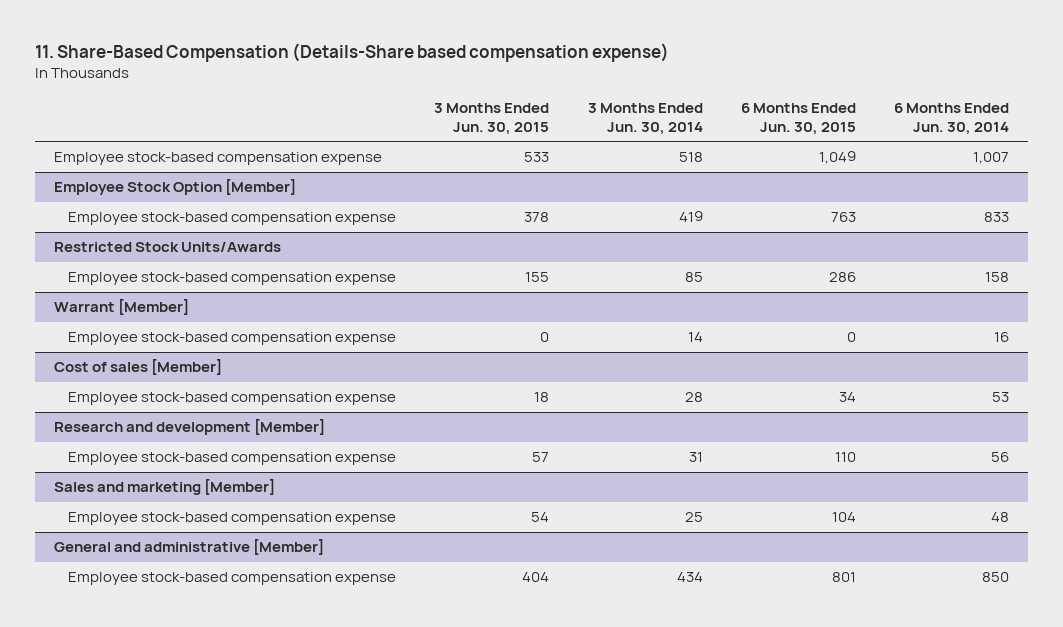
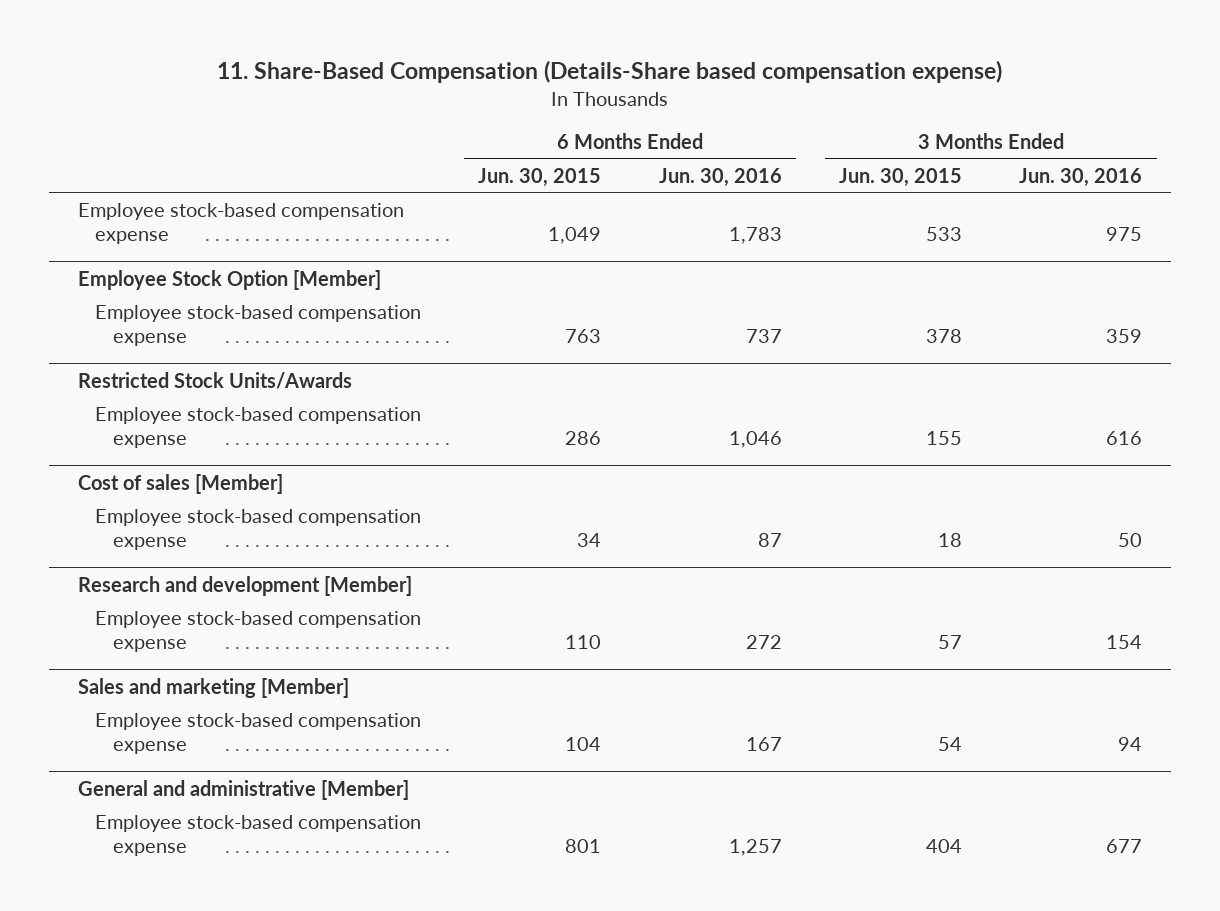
[587,103,703,135] 3 Months Ended Jun. 30, 2014 -> none
[894,103,1010,135] 6 Months Ended Jun. 30, 2014 -> none
none -> [658,167,782,187] Jun. 30, 2016
none -> [1019,167,1143,187] Jun. 30, 2016
[53,299,189,316] Warrant [Member] -> none
[67,332,396,346] Employee stock-based compensation expense -> none

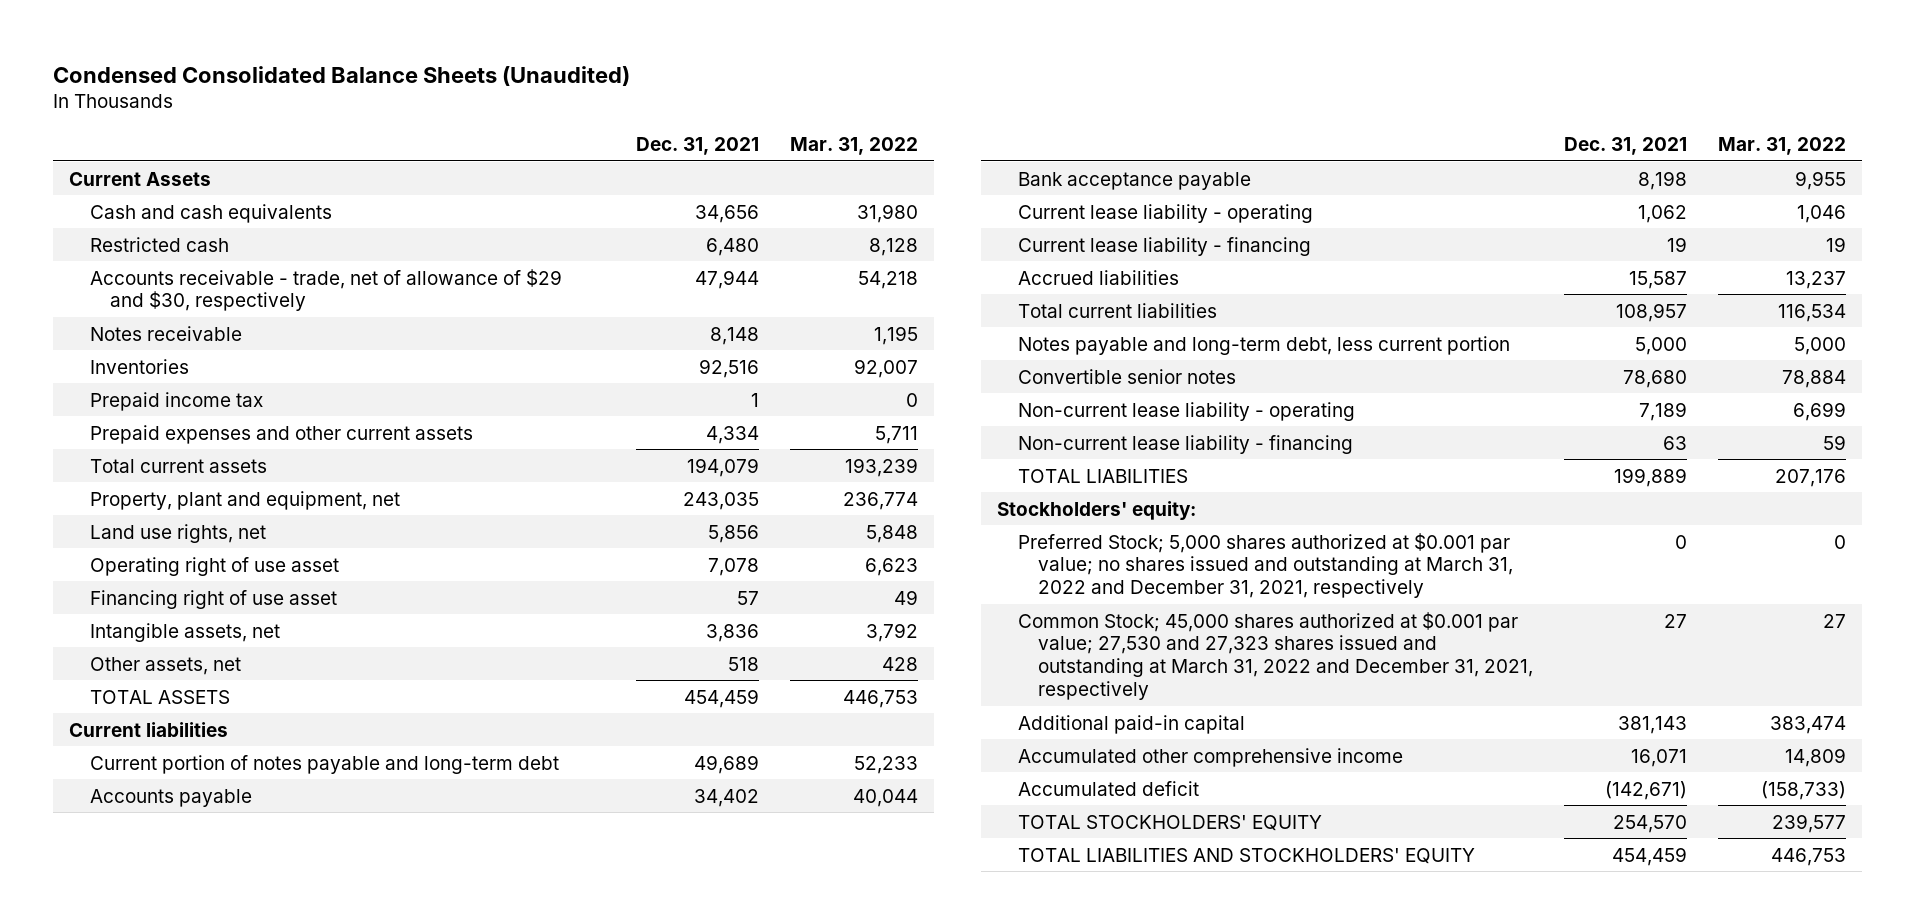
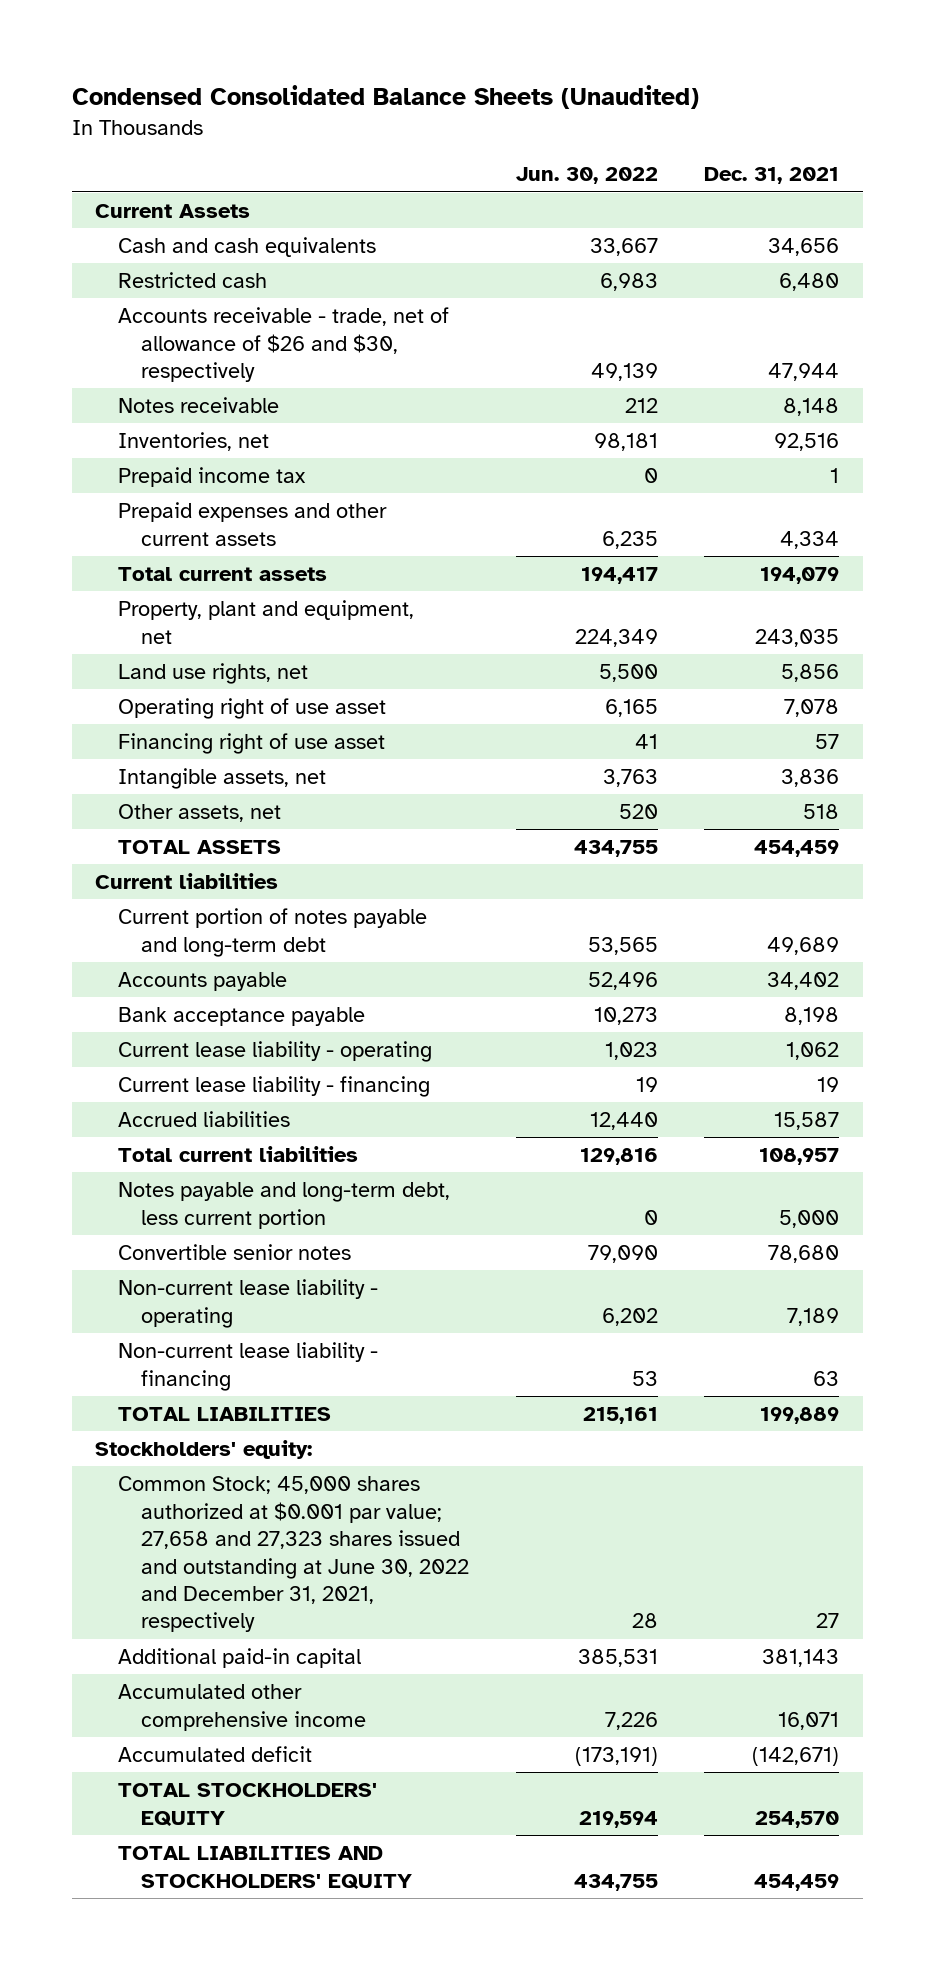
[790,137,919,156] Mar. 31, 2022 -> none
none -> [515,167,658,185] Jun. 30, 2022
[89,268,562,312] Accounts receivable - trade, net of allowance of $29 and $30, respectively -> [118,307,450,383] Accounts receivable - trade, net of allowance of $26 and $30, respectively
[89,358,189,374] Inventories -> [118,432,270,452] Inventories, net
[1017,532,1514,599] Preferred Stock; 5,000 shares authorized at $0.001 par value; no shares issued and outstanding at March 31, 2022 and December 31, 2021, respectively -> none
[1017,611,1534,700] Common Stock; 45,000 shares authorized at $0.001 par value; 27,530 and 27,323 shares issued and outstanding at March 31, 2022 and December 31, 2021, respectively -> [118,1476,470,1633] Common Stock; 45,000 shares authorized at $0.001 par value; 27,658 and 27,323 shares issued and outstanding at June 30, 2022 and December 31, 2021, respectively

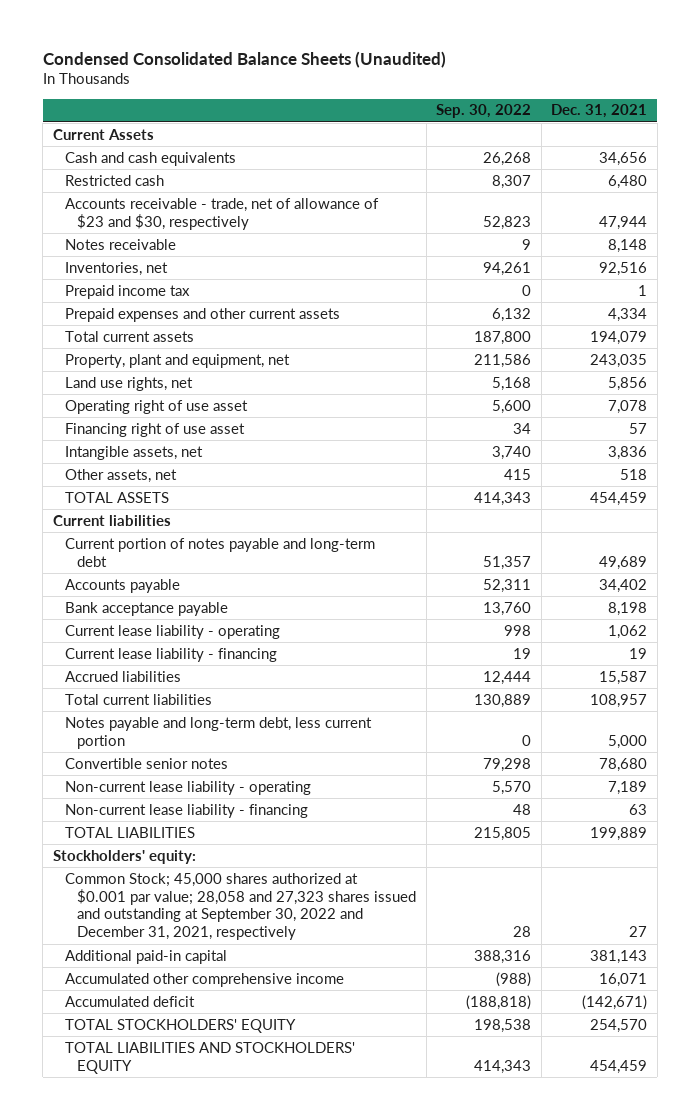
[515,167,658,185] Jun. 30, 2022 -> none
none -> [436,104,532,119] Sep. 30, 2022
[118,307,450,383] Accounts receivable - trade, net of allowance of $26 and $30, respectively -> [65,197,380,230] Accounts receivable - trade, net of allowance of $23 and $30, respectively
[118,1476,470,1633] Common Stock; 45,000 shares authorized at $0.001 par value; 27,658 and 27,323 shares issued and outstanding at June 30, 2022 and December 31, 2021, respectively -> [65,872,417,941] Common Stock; 45,000 shares authorized at $0.001 par value; 28,058 and 27,323 shares issued and outstanding at September 30, 2022 and December 31, 2021, respectively

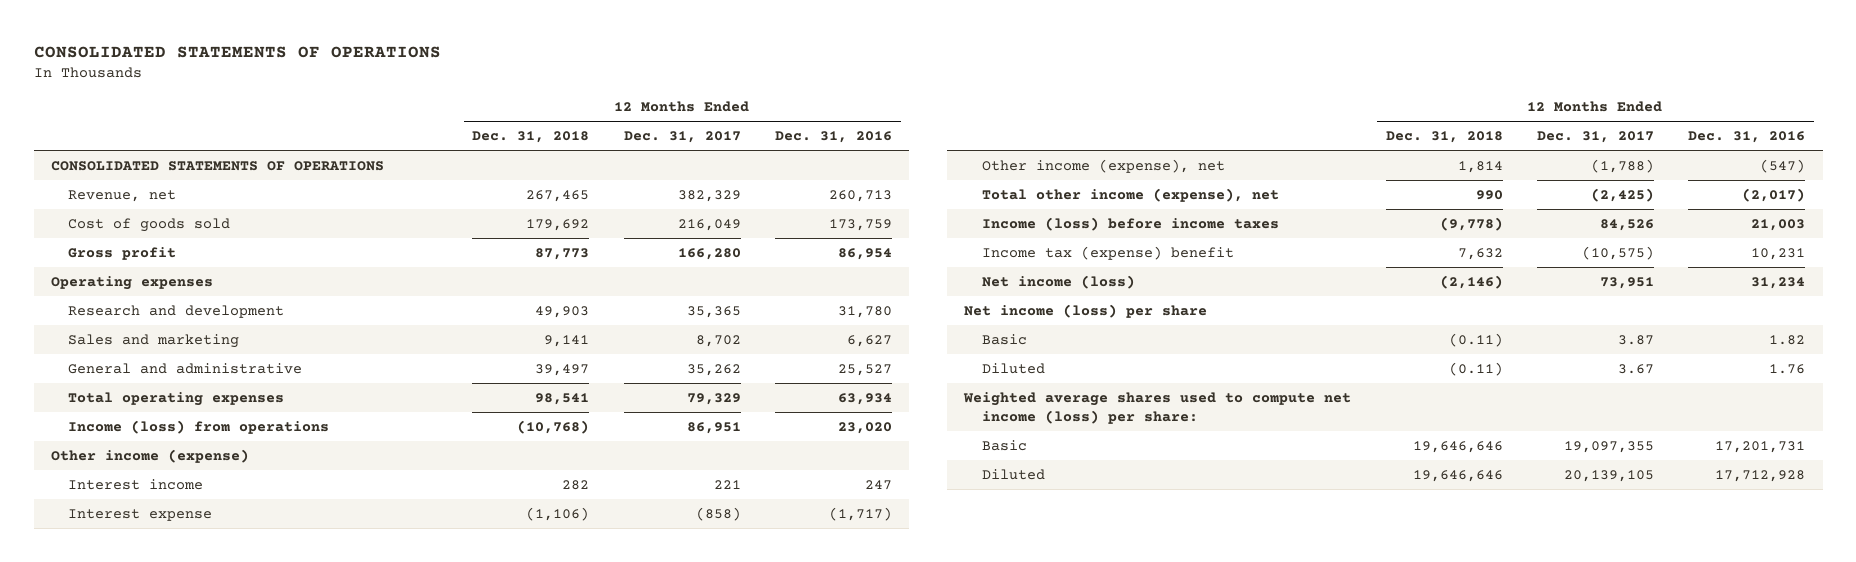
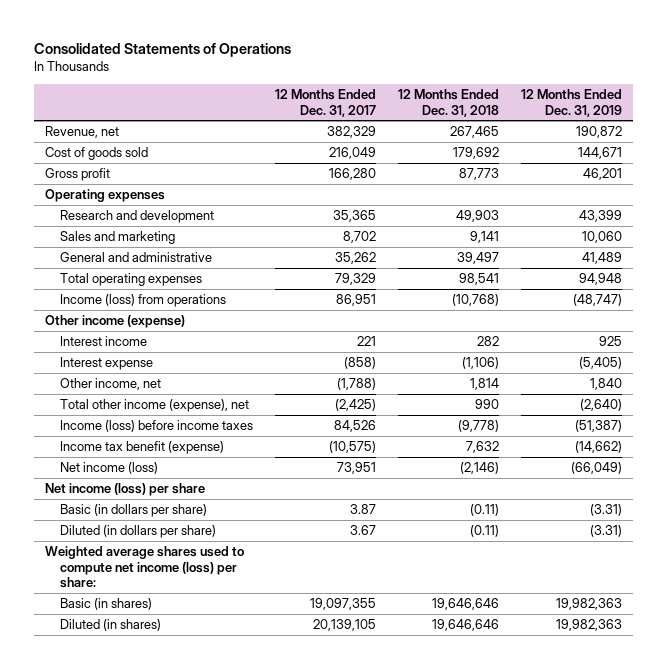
[33,46,441,59] CONSOLIDATED STATEMENTS OF OPERATIONS -> [34,42,292,57] Consolidated Statements of Operations
[775,131,893,144] Dec. 31, 2016 -> none
none -> [521,89,623,117] 12 Months Ended Dec. 31, 2019
[50,160,384,171] CONSOLIDATED STATEMENTS OF OPERATIONS -> none
[981,158,1225,173] Other income (expense), net -> [59,378,161,391] Other income, net
[981,245,1234,260] Income tax (expense) benefit -> [59,441,224,455] Income tax benefit (expense)
[981,333,1027,345] Basic -> [59,504,207,518] Basic (in dollars per share)
[981,362,1045,374] Diluted -> [59,525,216,539] Diluted (in dollars per share)
[981,439,1027,451] Basic -> [59,598,152,611] Basic (in shares)
[981,468,1045,480] Diluted -> [59,619,161,632] Diluted (in shares)

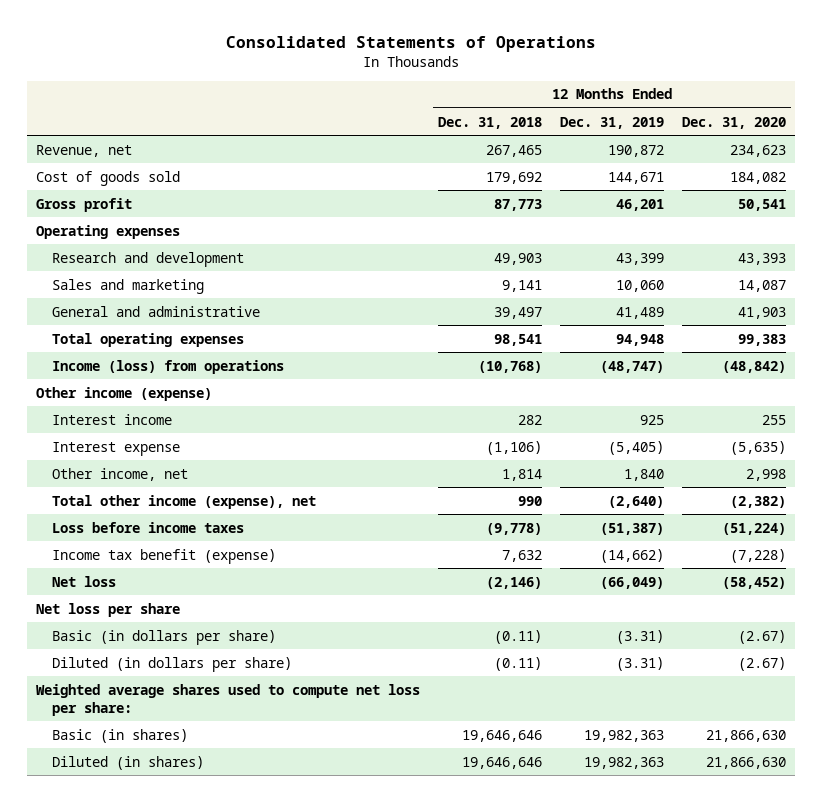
[274,89,376,117] 12 Months Ended Dec. 31, 2017 -> none
none -> [682,116,787,129] Dec. 31, 2020
[59,420,253,433] Income (loss) before income taxes -> [51,521,244,533] Loss before income taxes
[59,462,158,475] Net income (loss) -> [51,575,116,587] Net loss
[45,483,206,497] Net income (loss) per share -> [35,602,180,617] Net loss per share
[45,546,245,589] Weighted average shares used to compute net income (loss) per share: -> [35,683,420,716] Weighted average shares used to compute net loss per share:

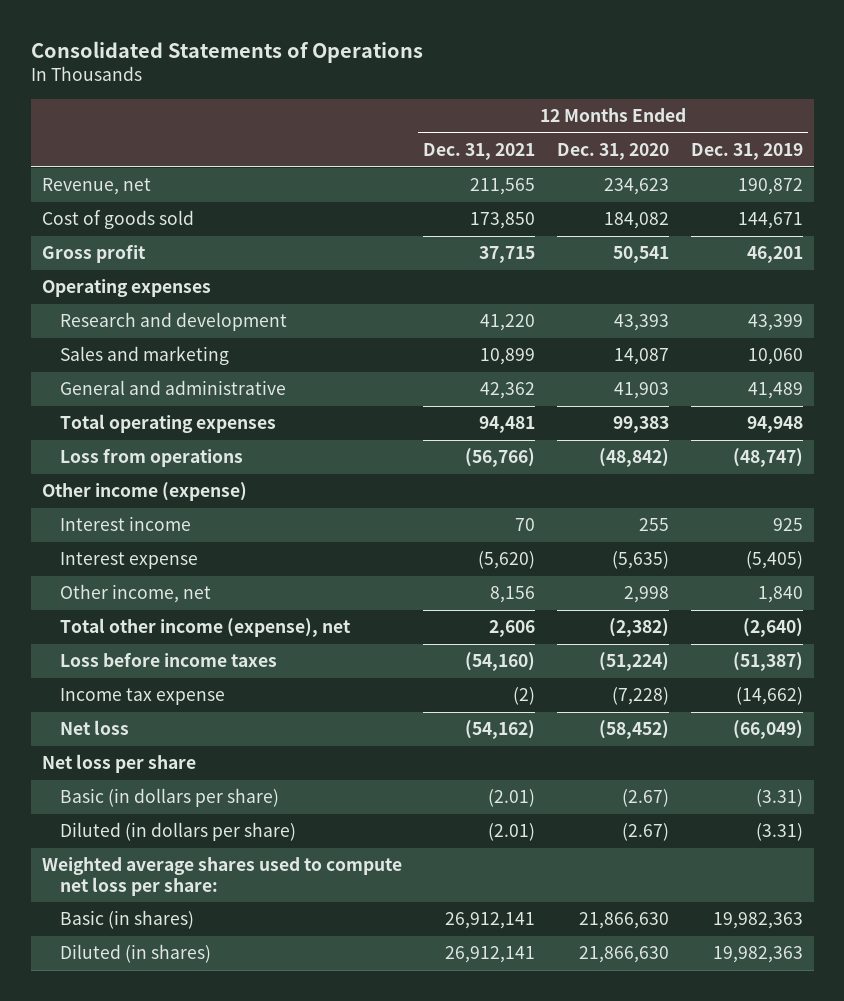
[437,116,542,129] Dec. 31, 2018 -> none
none -> [423,143,536,161] Dec. 31, 2021
[51,359,284,374] Income (loss) from operations -> [59,448,243,468] Loss from operations
[51,548,276,564] Income tax benefit (expense) -> [59,688,225,706] Income tax expense

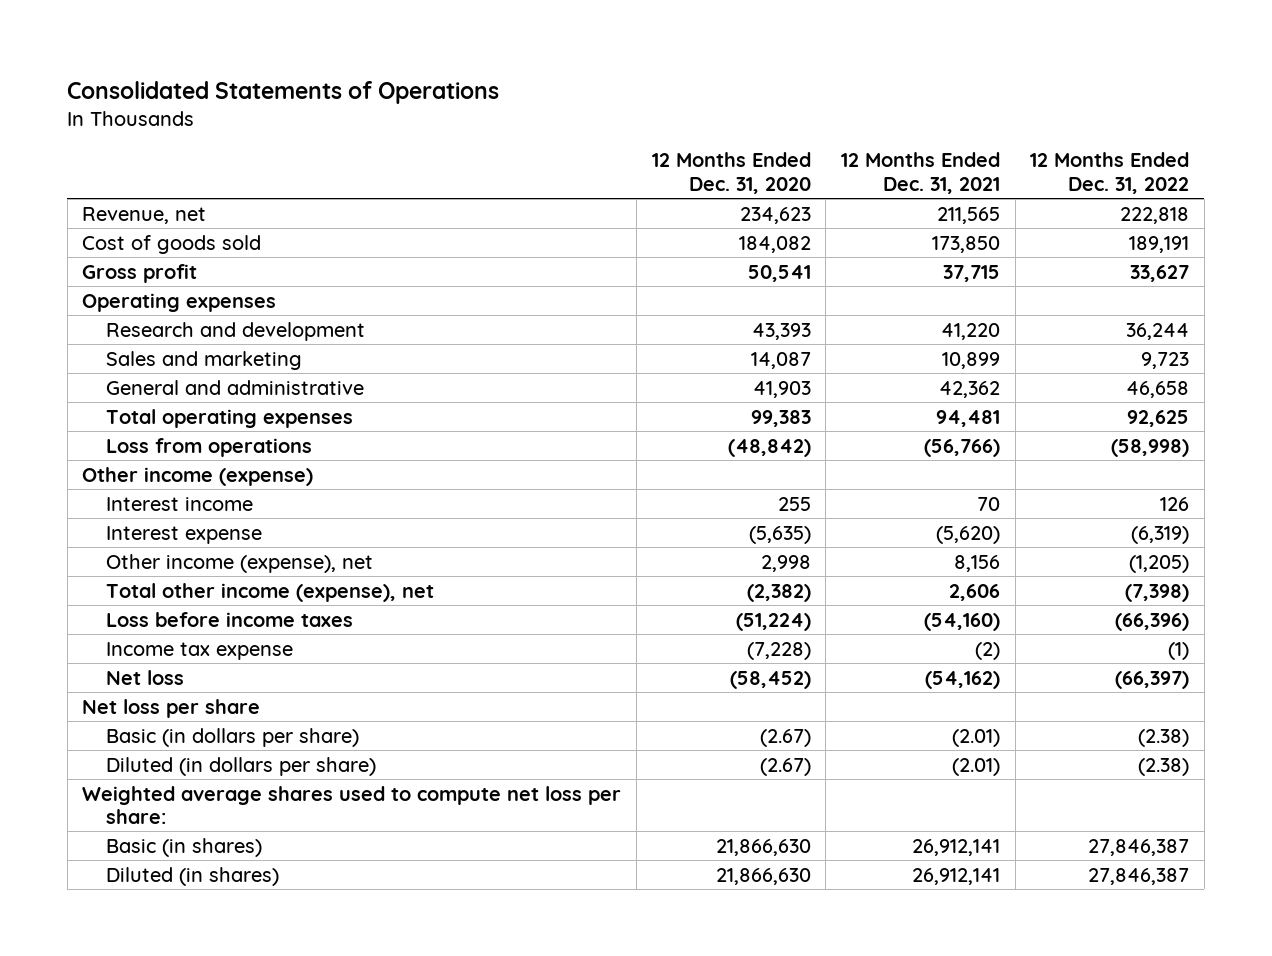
[690,143,803,161] Dec. 31, 2019 -> none
none -> [1030,152,1190,194] 12 Months Ended Dec. 31, 2022
[59,584,211,604] Other income, net -> [105,553,373,573] Other income (expense), net

